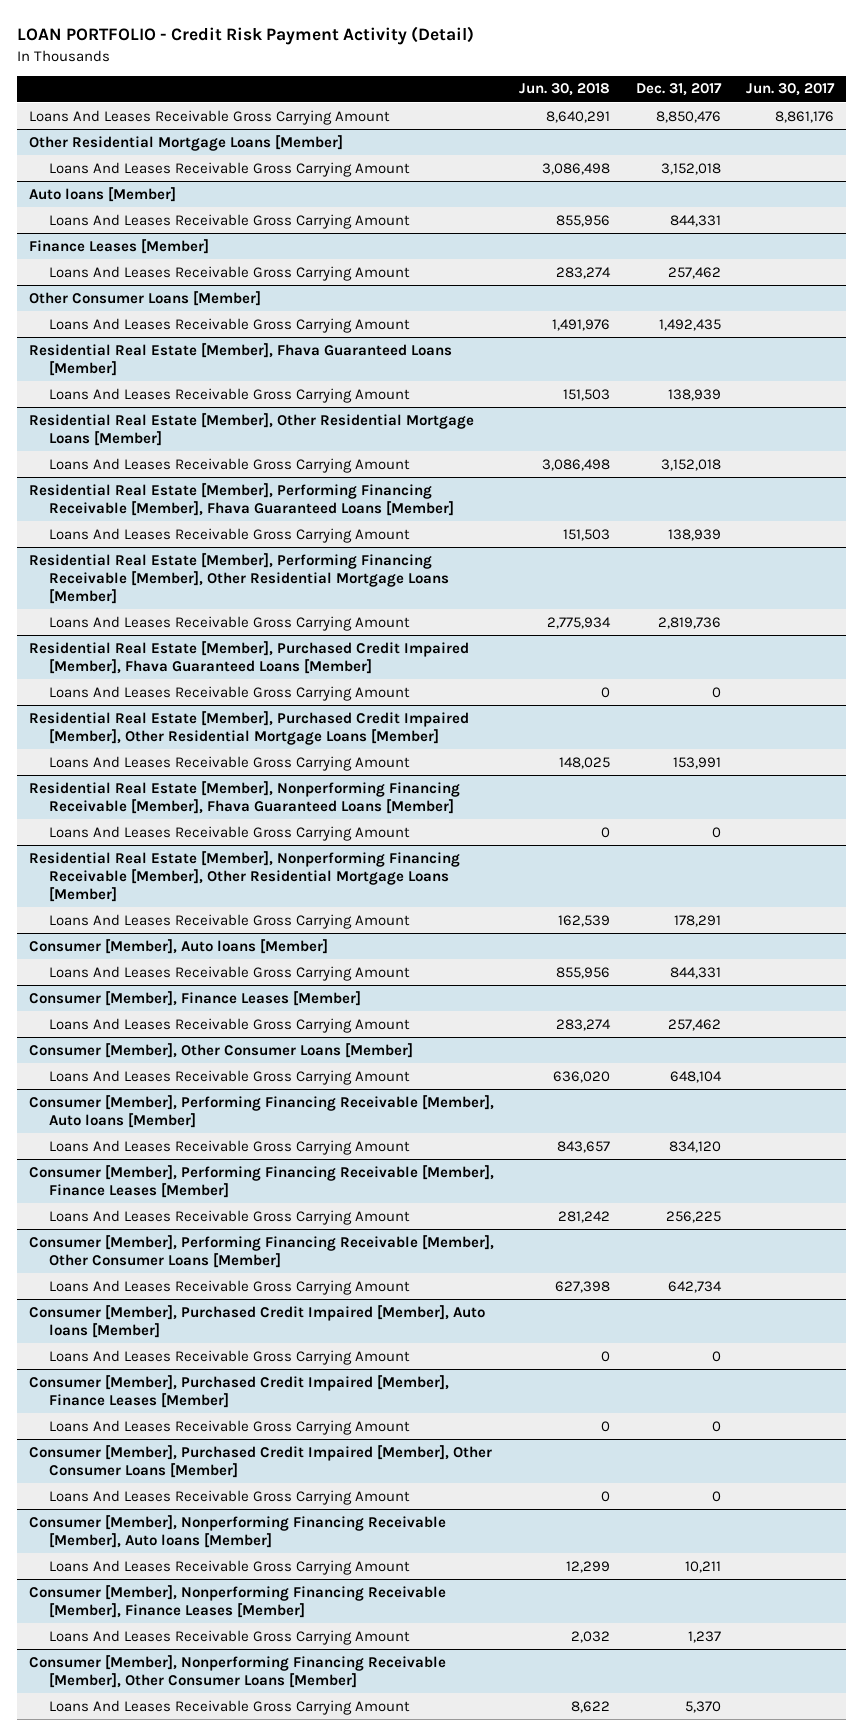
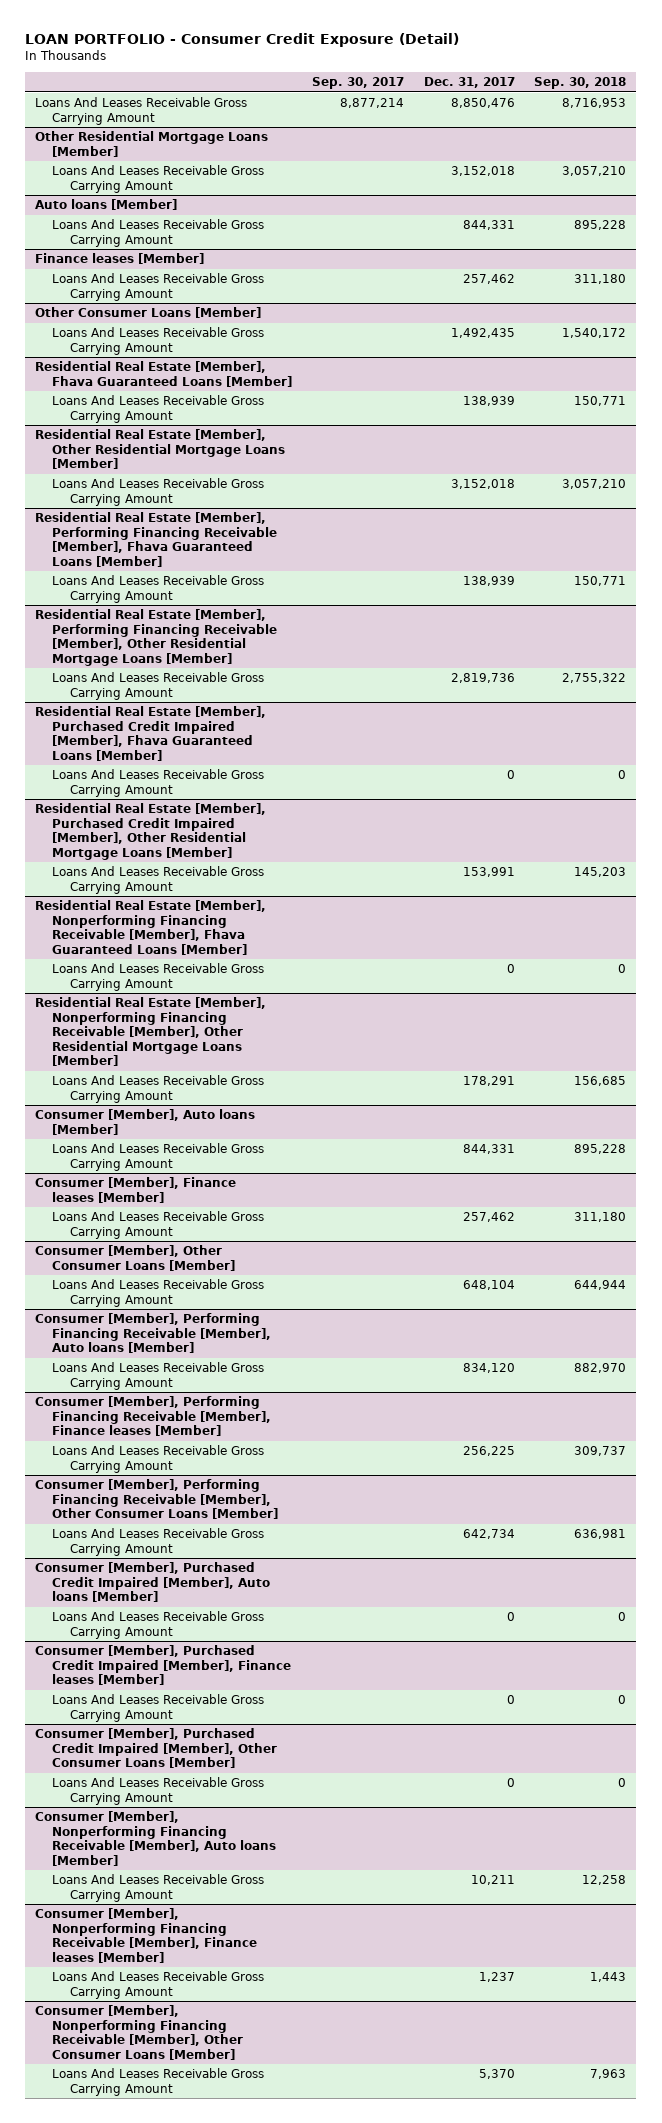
[16,26,474,46] LOAN PORTFOLIO - Credit Risk Payment Activity (Detail) -> [25,33,460,48] LOAN PORTFOLIO - Consumer Credit Exposure (Detail)
[519,83,611,97] Jun. 30, 2018 -> none
[745,83,835,97] Jun. 30, 2017 -> none
none -> [312,77,405,90] Sep. 30, 2017
none -> [534,77,627,90] Sep. 30, 2018
[29,238,210,254] Finance Leases [Member] -> [35,253,205,265] Finance leases [Member]
[29,990,362,1006] Consumer [Member], Finance Leases [Member] -> [35,1177,237,1203] Consumer [Member], Finance leases [Member]
[29,1164,495,1198] Consumer [Member], Performing Financing Receivable [Member], Finance Leases [Member] -> [35,1396,272,1437] Consumer [Member], Performing Financing Receivable [Member], Finance leases [Member]
[29,1374,450,1408] Consumer [Member], Purchased Credit Impaired [Member], Finance Leases [Member] -> [35,1645,292,1686] Consumer [Member], Purchased Credit Impaired [Member], Finance leases [Member]
[29,1584,447,1618] Consumer [Member], Nonperforming Financing Receivable [Member], Finance Leases [Member] -> [35,1908,258,1963] Consumer [Member], Nonperforming Financing Receivable [Member], Finance leases [Member]

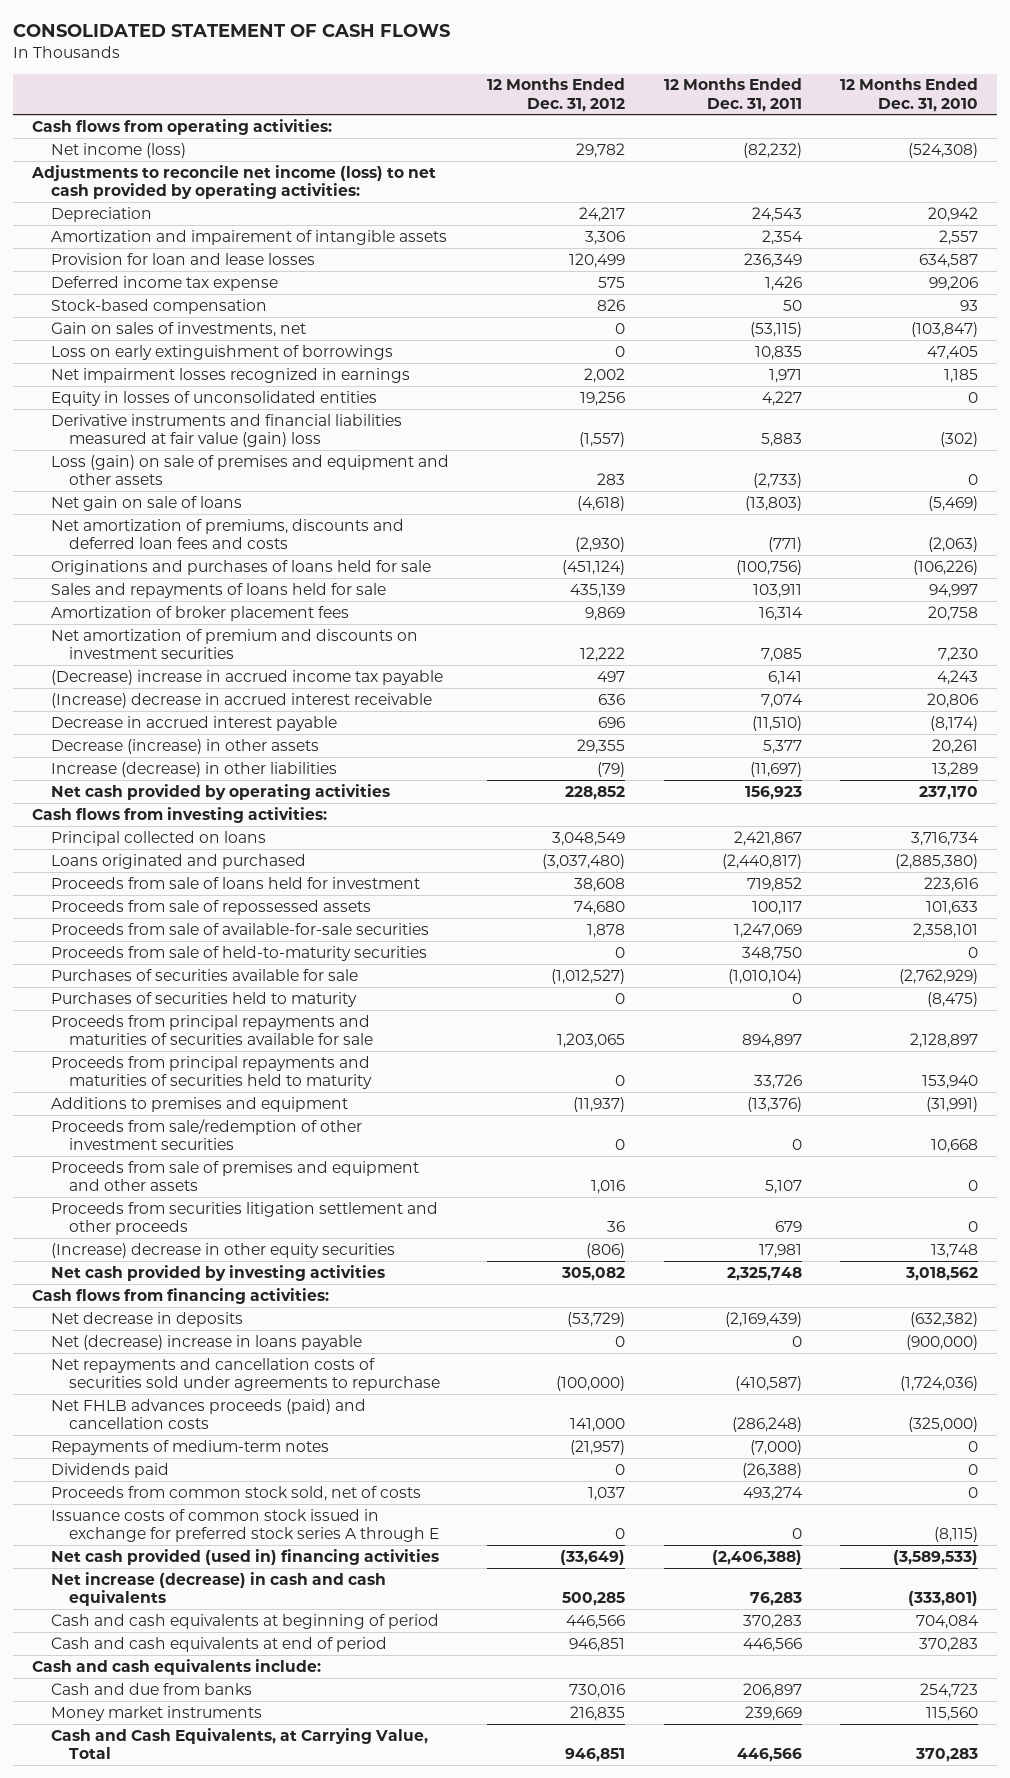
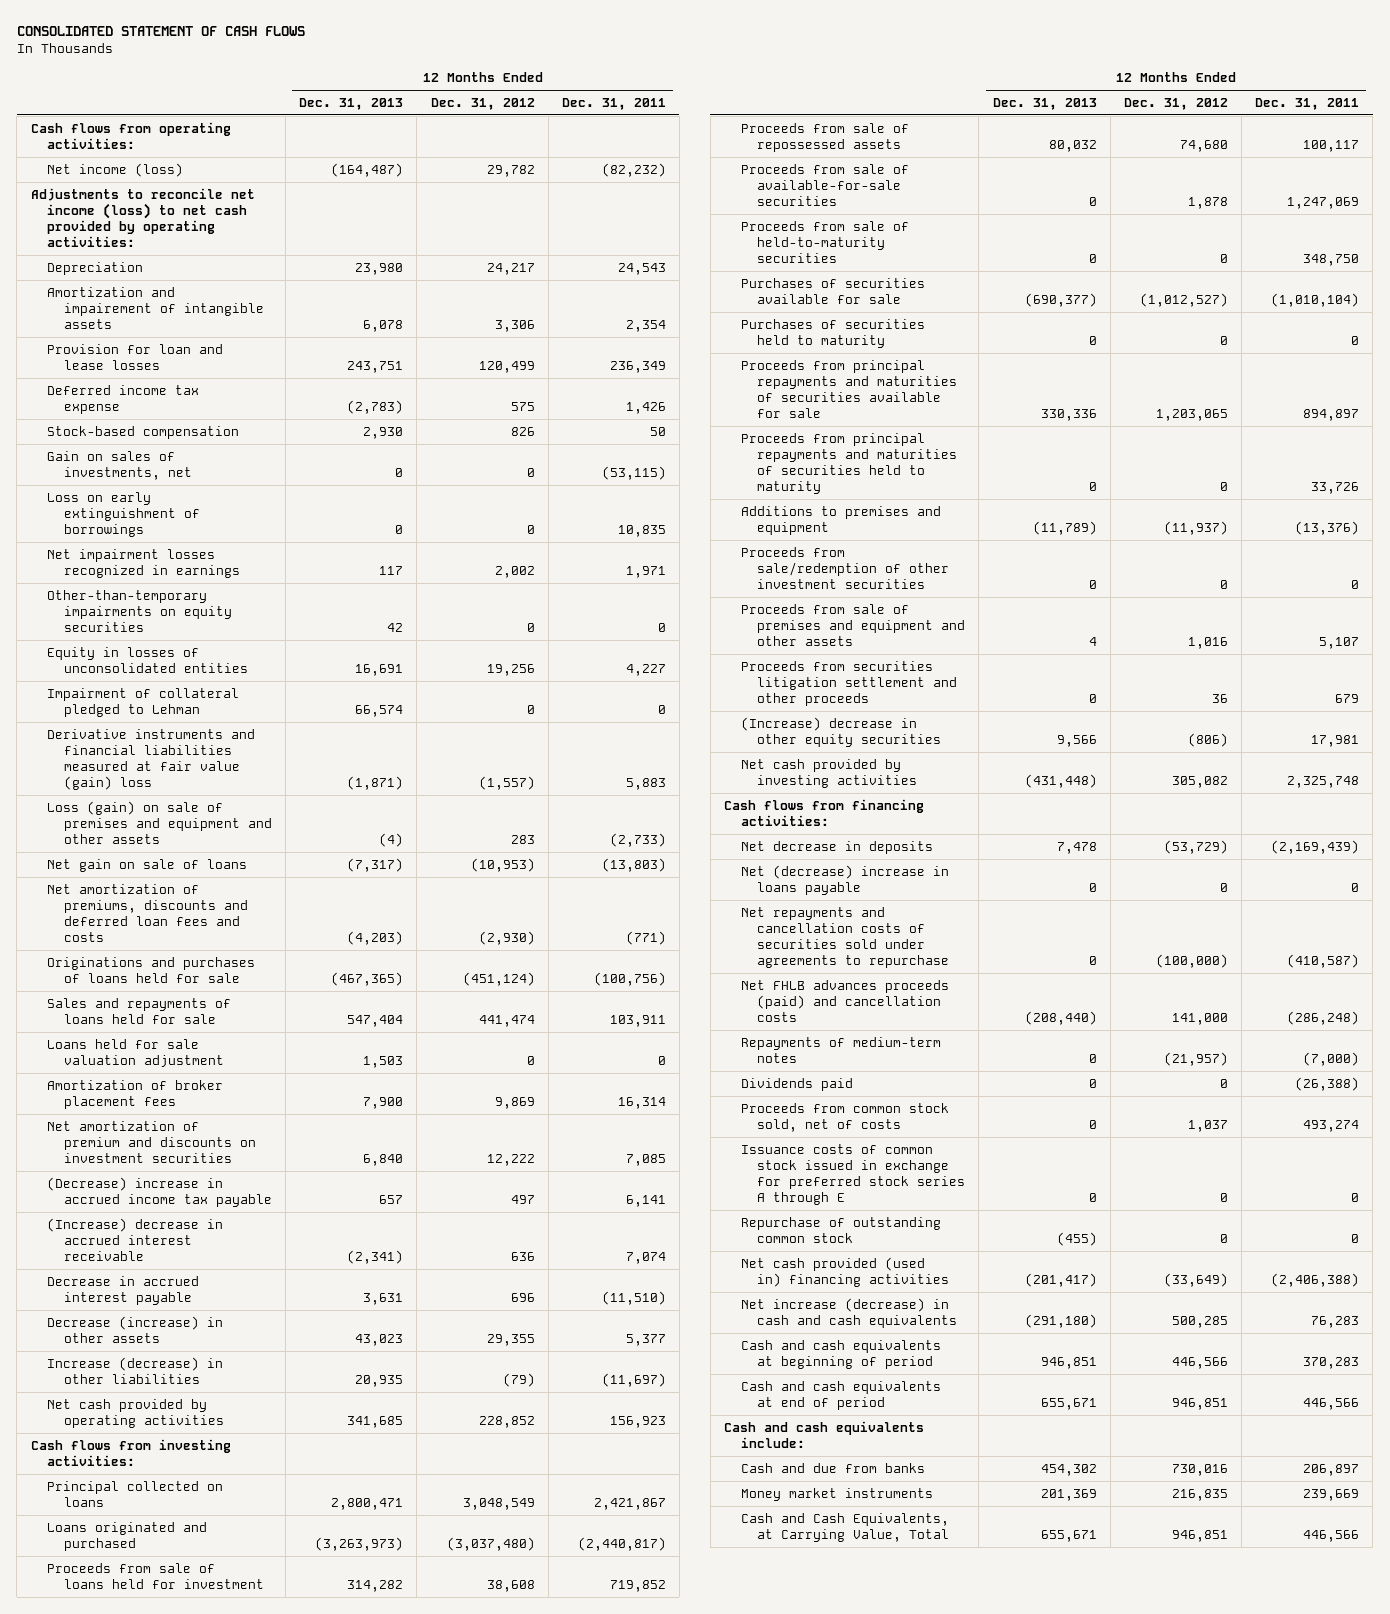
[840,78,979,112] 12 Months Ended Dec. 31, 2010 -> none
none -> [299,97,404,110] Dec. 31, 2013
none -> [47,589,232,632] Other-than-temporary impairments on equity securities
none -> [47,687,240,717] Impairment of collateral pledged to Lehman
[577,495,626,511] (4,618) -> [470,857,535,872] (10,953)
[570,583,626,598] 435,139 -> [478,1014,535,1027] 441,474
none -> [47,1038,224,1067] Loans held for sale valuation adjustment
none -> [740,1216,941,1243] Repurchase of outstanding common stock

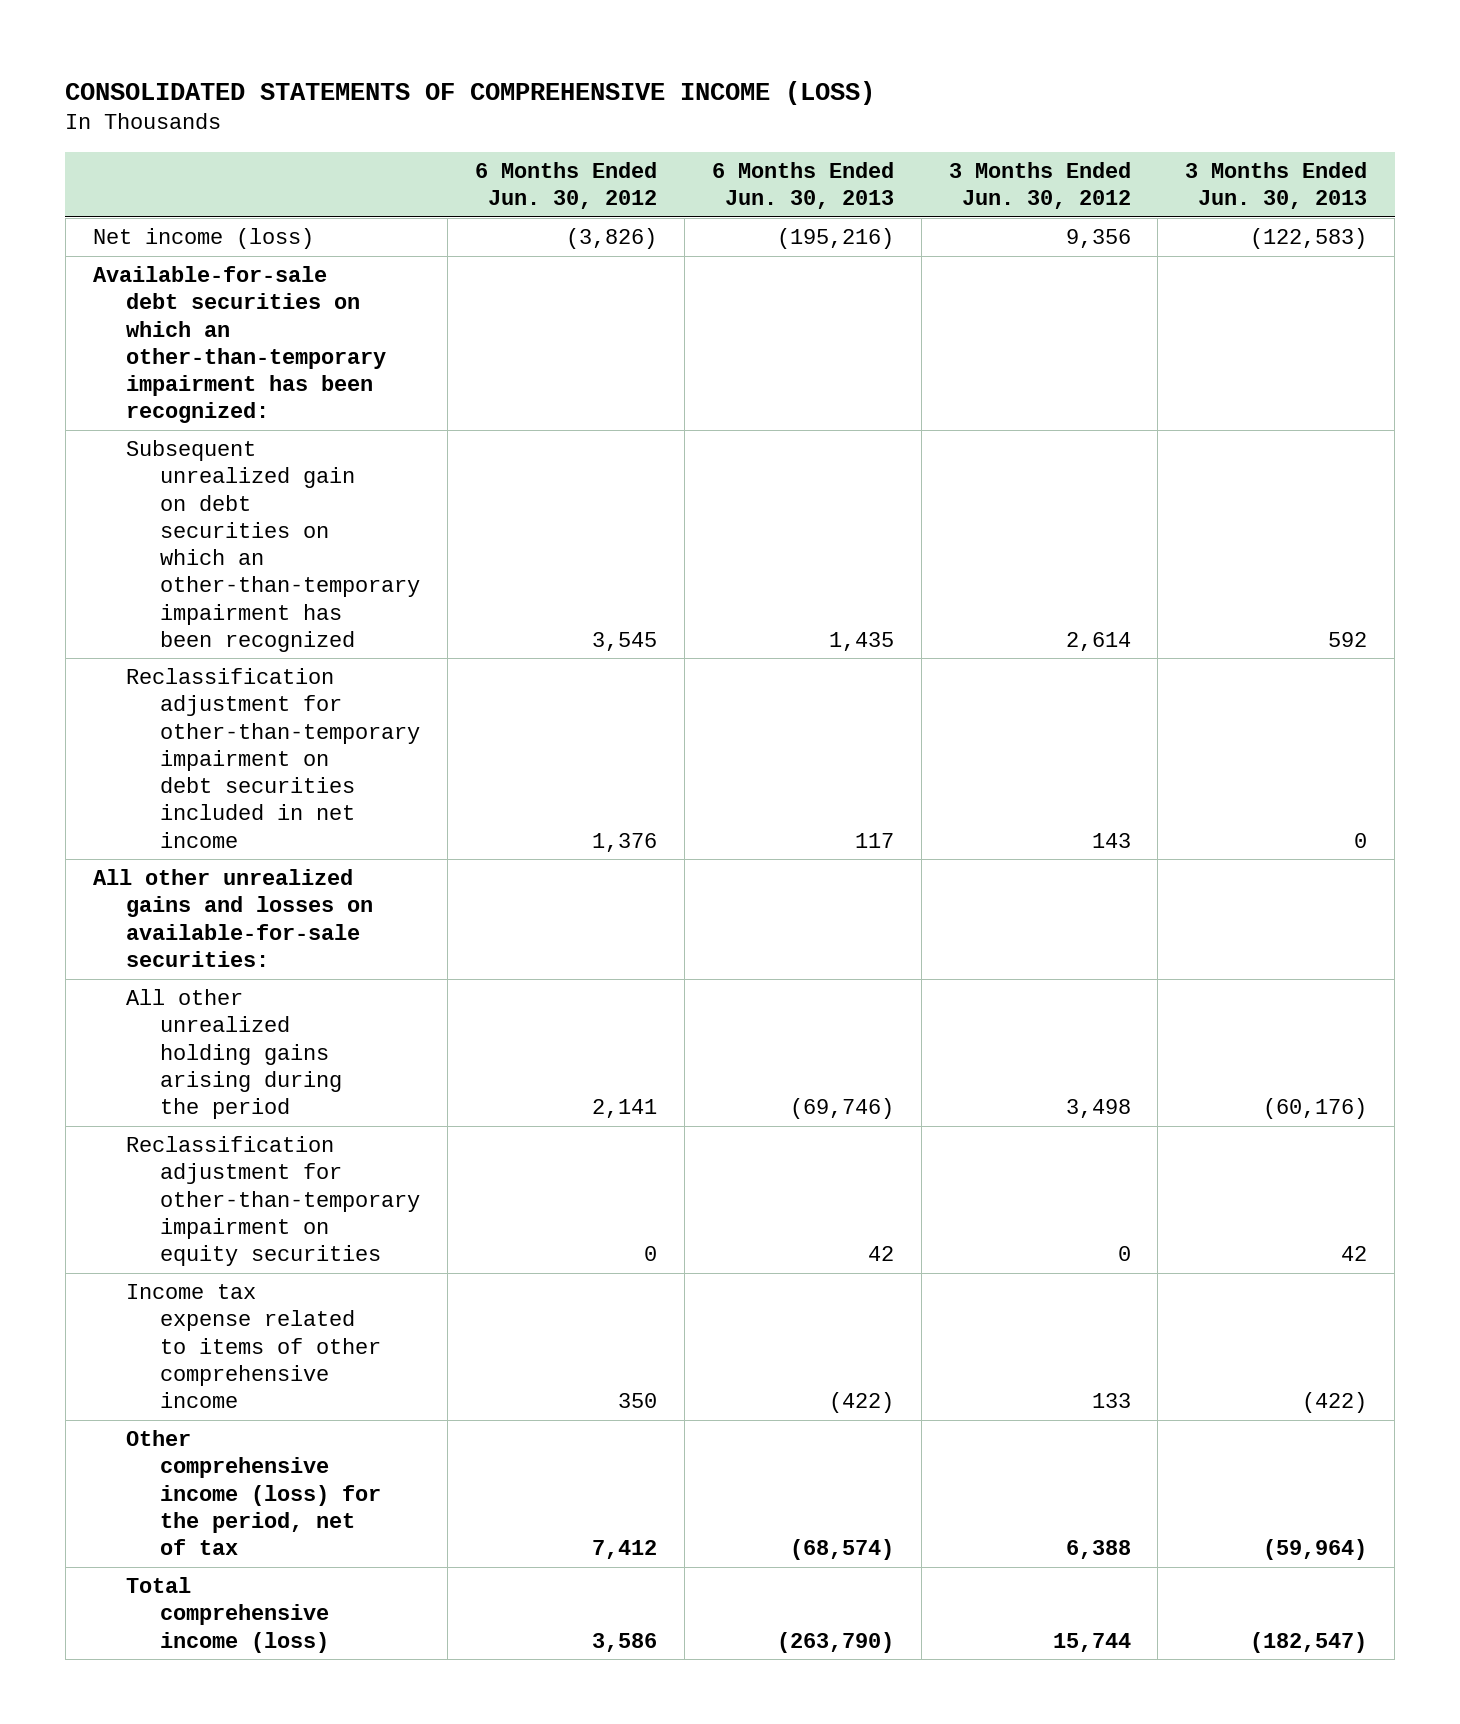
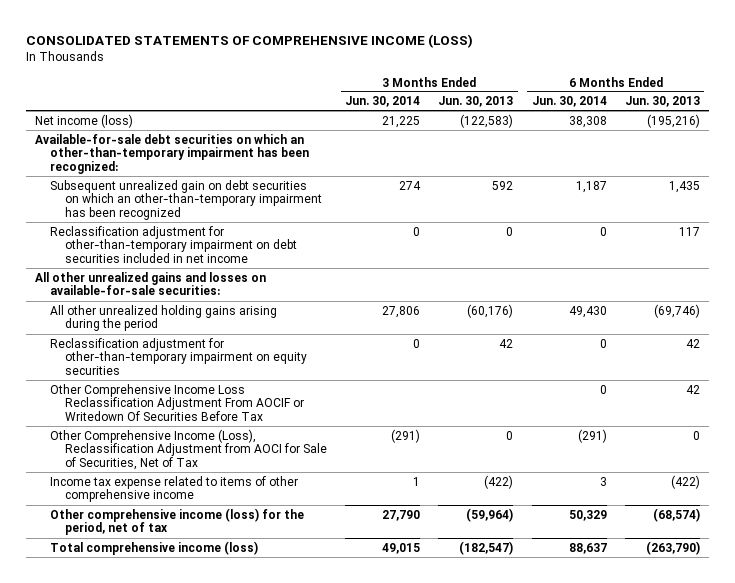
[474,161,657,210] 6 Months Ended Jun. 30, 2012 -> none
[948,161,1131,210] 3 Months Ended Jun. 30, 2012 -> none
none -> [345,96,421,108] Jun. 30, 2014
none -> [531,96,607,108] Jun. 30, 2014
none -> [50,383,305,422] Other Comprehensive Income Loss Reclassification Adjustment From AOCIF or Writedown Of Securities Before Tax
none -> [50,428,328,471] Other Comprehensive Income (Loss), Reclassification Adjustment from AOCI for Sale of Securities, Net of Tax

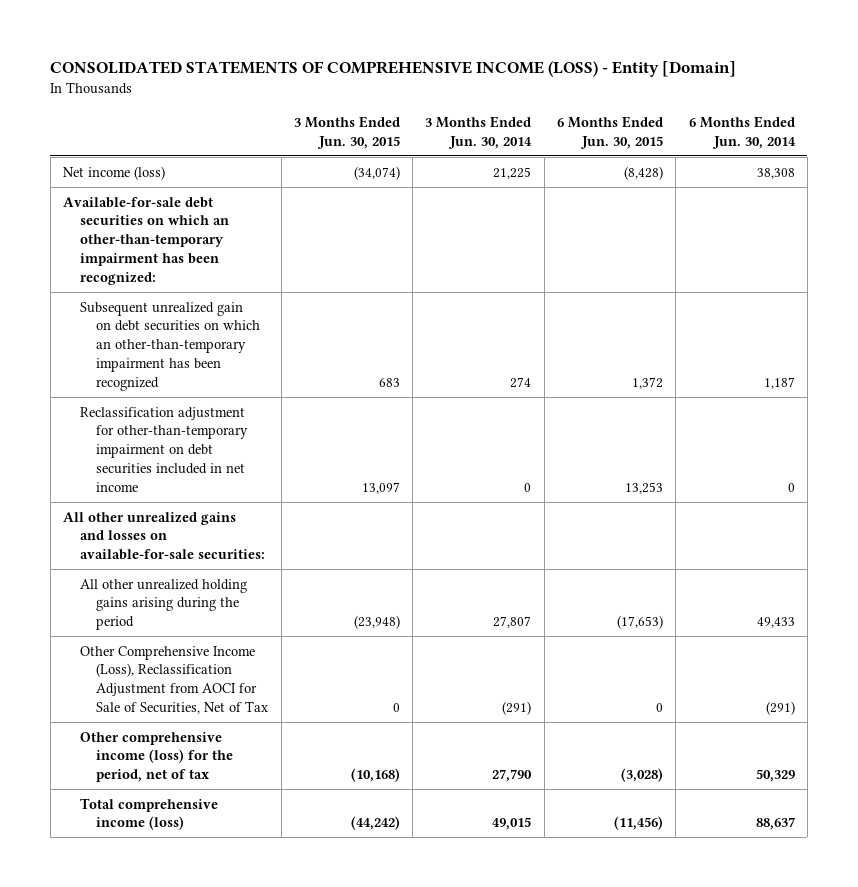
[26,33,474,48] CONSOLIDATED STATEMENTS OF COMPREHENSIVE INCOME (LOSS) -> [50,61,737,78] CONSOLIDATED STATEMENTS OF COMPREHENSIVE INCOME (LOSS) - Entity [Domain]
[438,96,514,108] Jun. 30, 2013 -> none
[624,96,700,108] Jun. 30, 2013 -> none
none -> [293,115,400,149] 3 Months Ended Jun. 30, 2015
none -> [557,115,664,149] 6 Months Ended Jun. 30, 2015
[50,337,308,376] Reclassification adjustment for other-than-temporary impairment on equity securities -> none
[50,383,305,422] Other Comprehensive Income Loss Reclassification Adjustment From AOCIF or Writedown Of Securities Before Tax -> none
[382,305,421,318] 27,806 -> [493,616,532,629] 27,807
[568,305,607,318] 49,430 -> [756,617,795,629] 49,433
[50,475,299,503] Income tax expense related to items of other comprehensive income -> none

